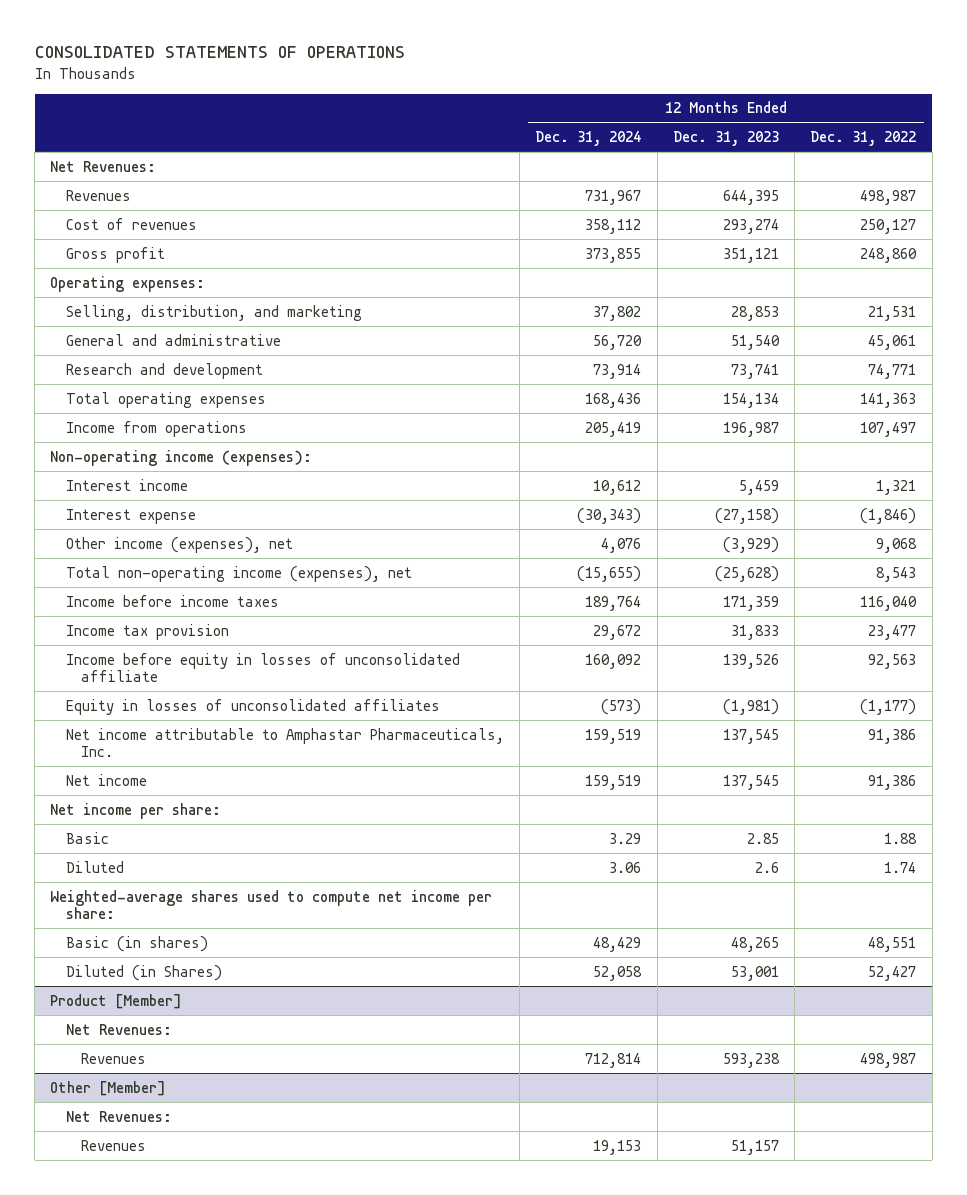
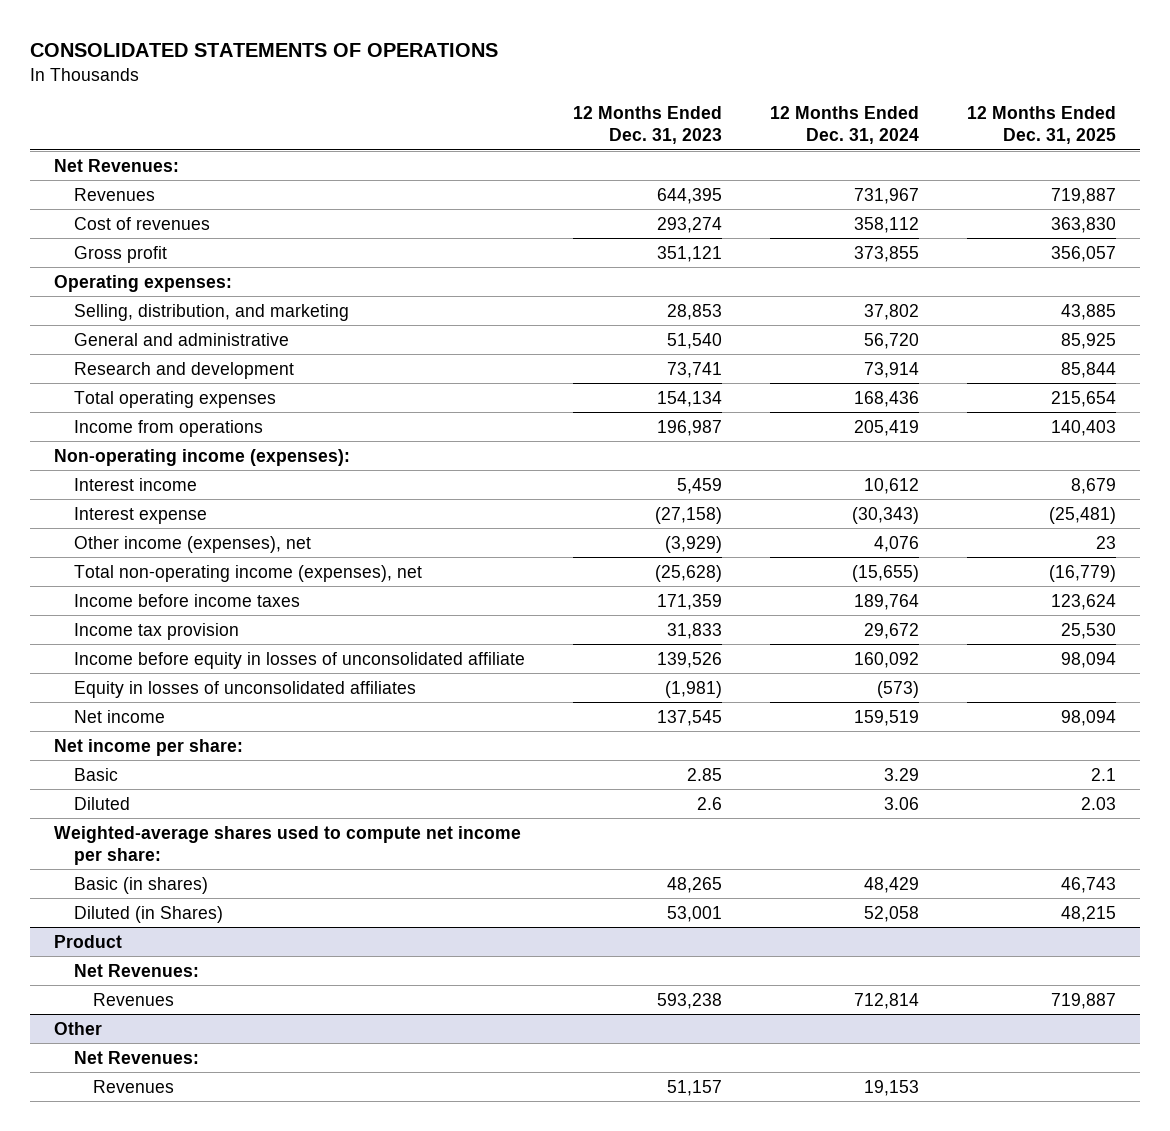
[810,130,917,146] Dec. 31, 2022 -> none
none -> [966,106,1116,145] 12 Months Ended Dec. 31, 2025
[65,727,504,758] Net income attributable to Amphastar Pharmaceuticals, Inc. -> none
[50,993,183,1009] Product [Member] -> [54,934,123,948] Product
[50,1080,167,1096] Other [Member] -> [54,1021,103,1035] Other

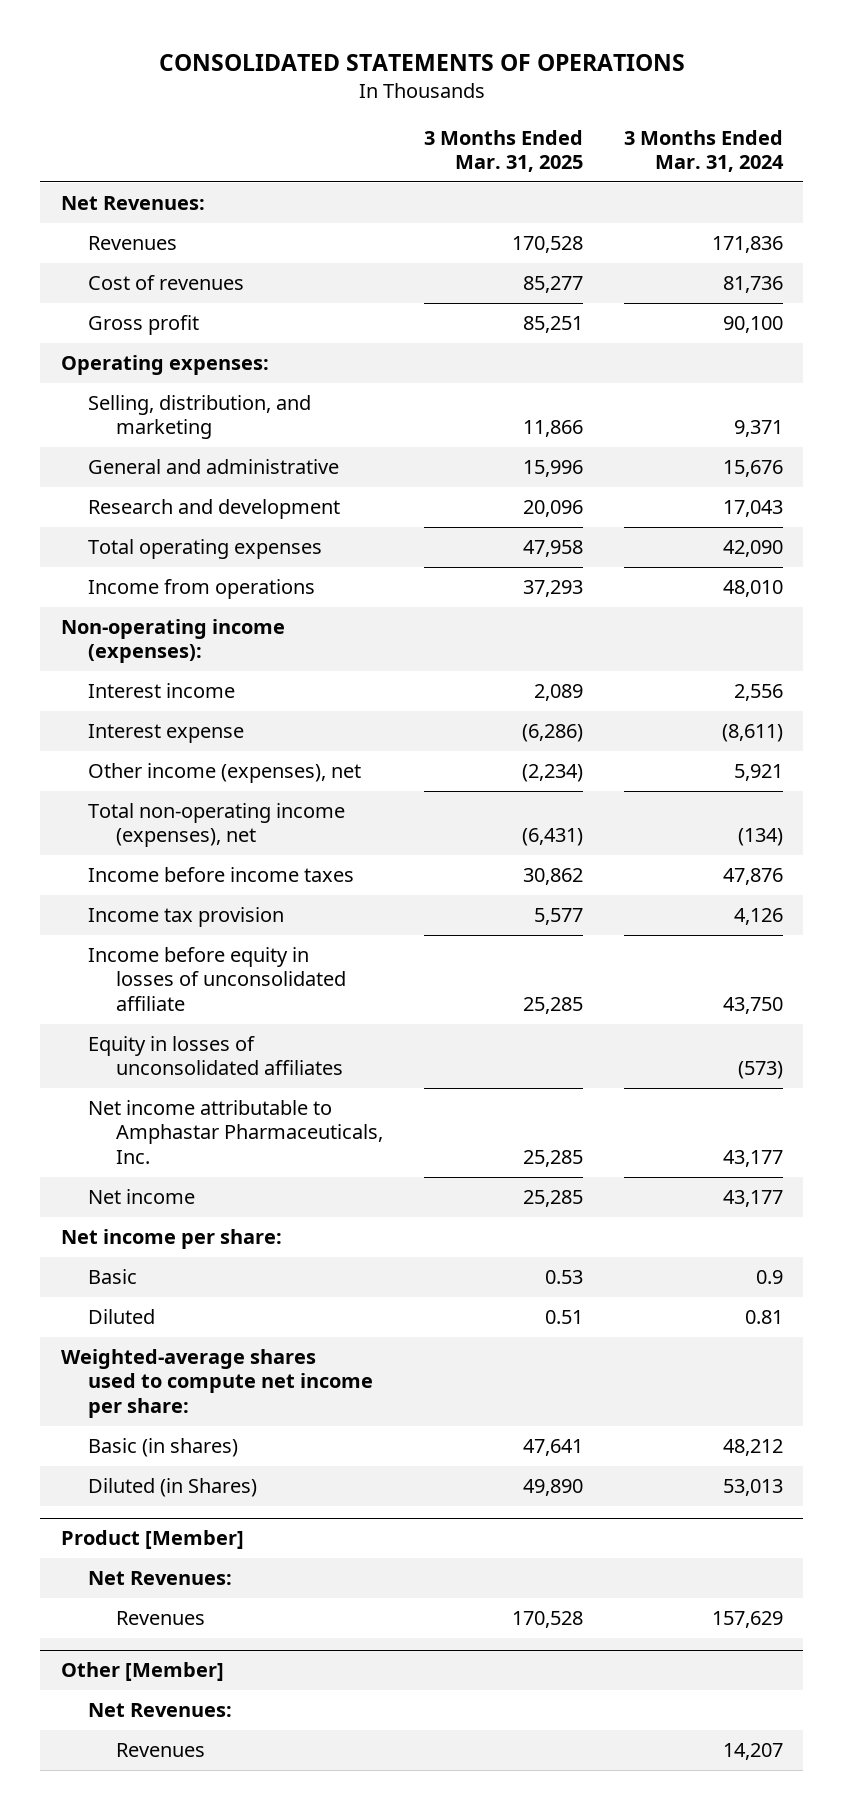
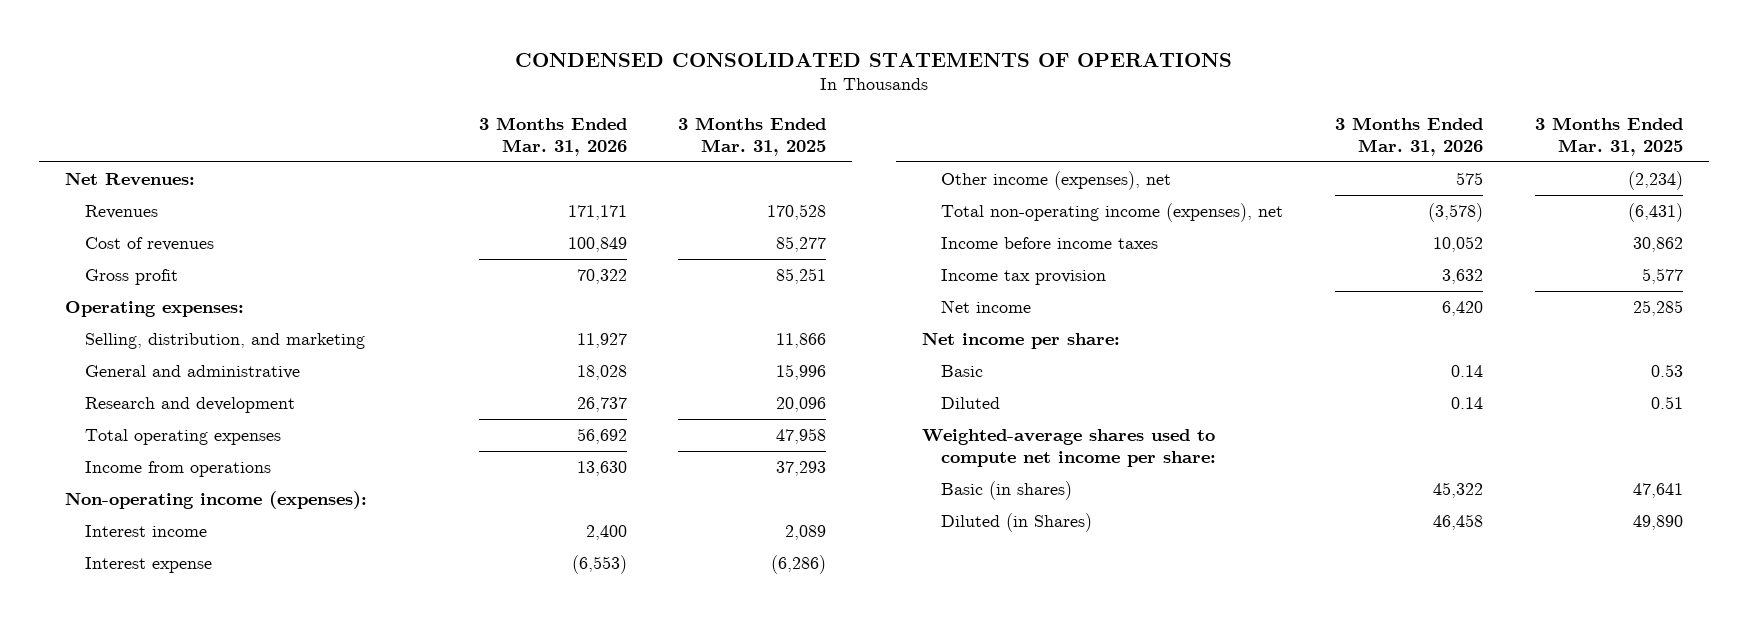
[158,53,685,71] CONSOLIDATED STATEMENTS OF OPERATIONS -> [515,51,1233,67] CONDENSED CONSOLIDATED STATEMENTS OF OPERATIONS
[623,129,784,172] 3 Months Ended Mar. 31, 2024 -> none
none -> [478,116,627,156] 3 Months Ended Mar. 31, 2026
[88,947,346,1011] Income before equity in losses of unconsolidated affiliate -> none
[88,1036,343,1076] Equity in losses of unconsolidated affiliates -> none
[88,1100,383,1164] Net income attributable to Amphastar Pharmaceuticals, Inc. -> none
[60,1530,244,1550] Product [Member] -> none
[88,1571,233,1586] Net Revenues: -> none
[115,1611,205,1626] Revenues -> none
[60,1662,224,1682] Other [Member] -> none
[88,1703,233,1718] Net Revenues: -> none
[115,1743,205,1758] Revenues -> none

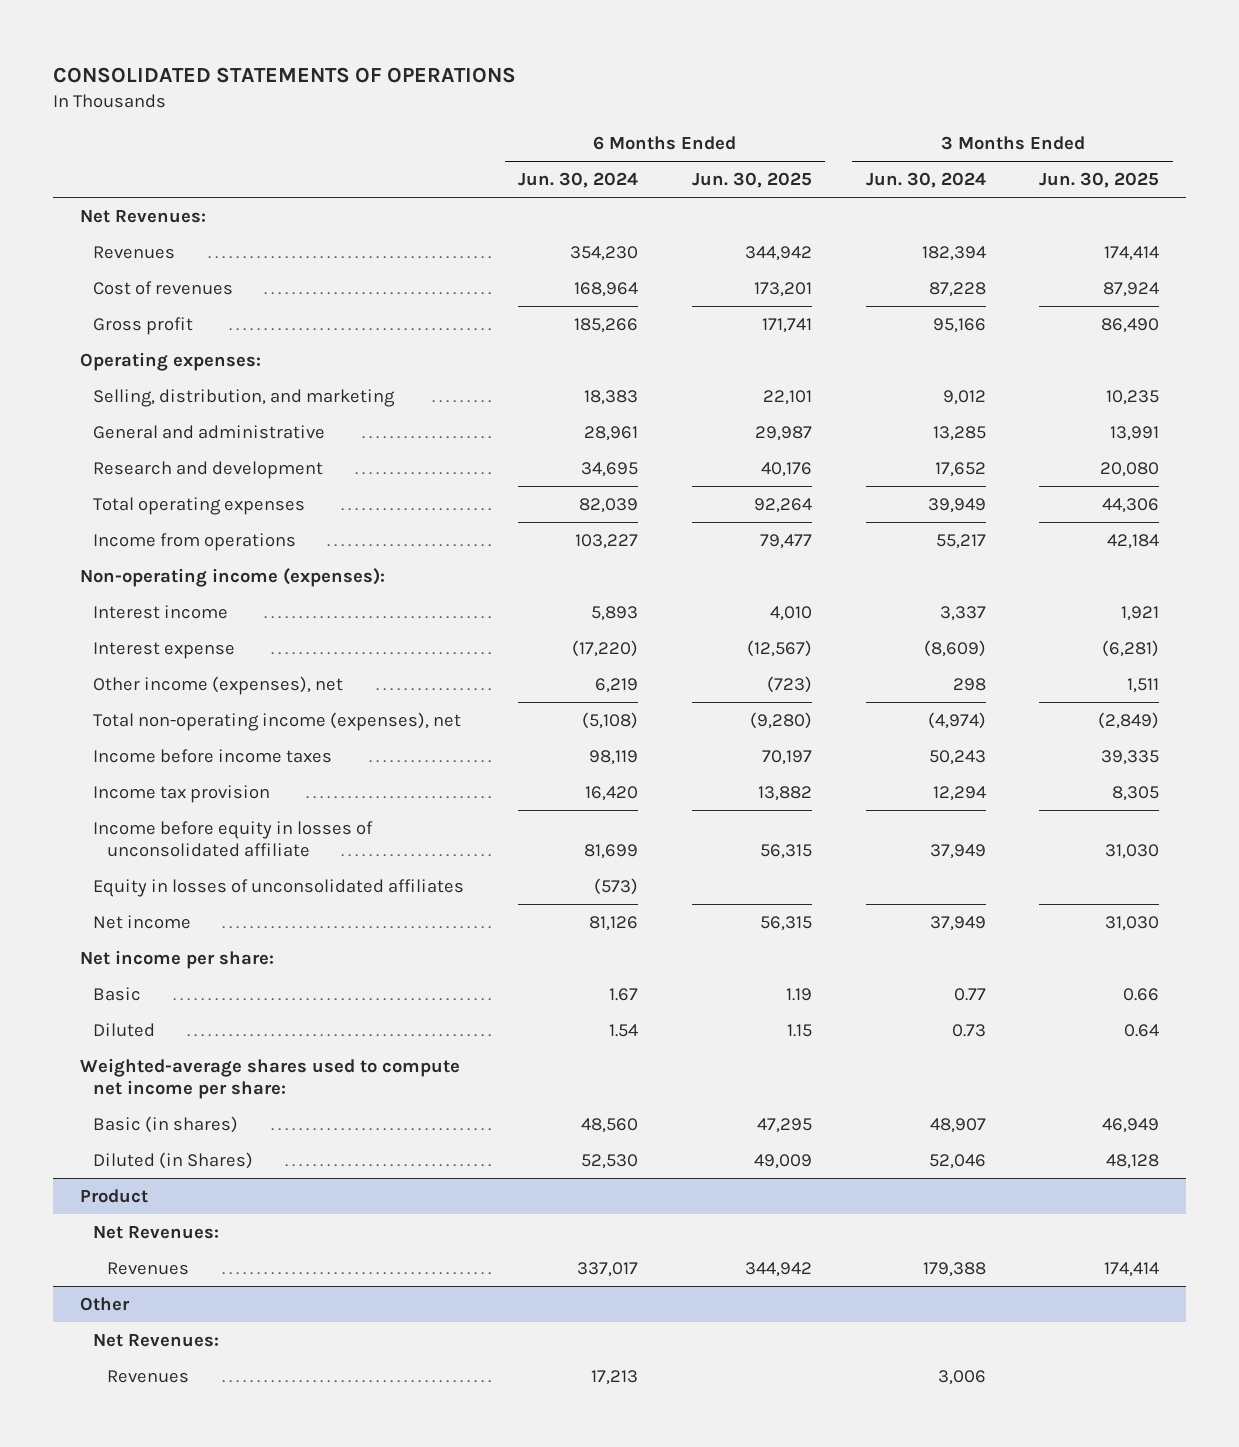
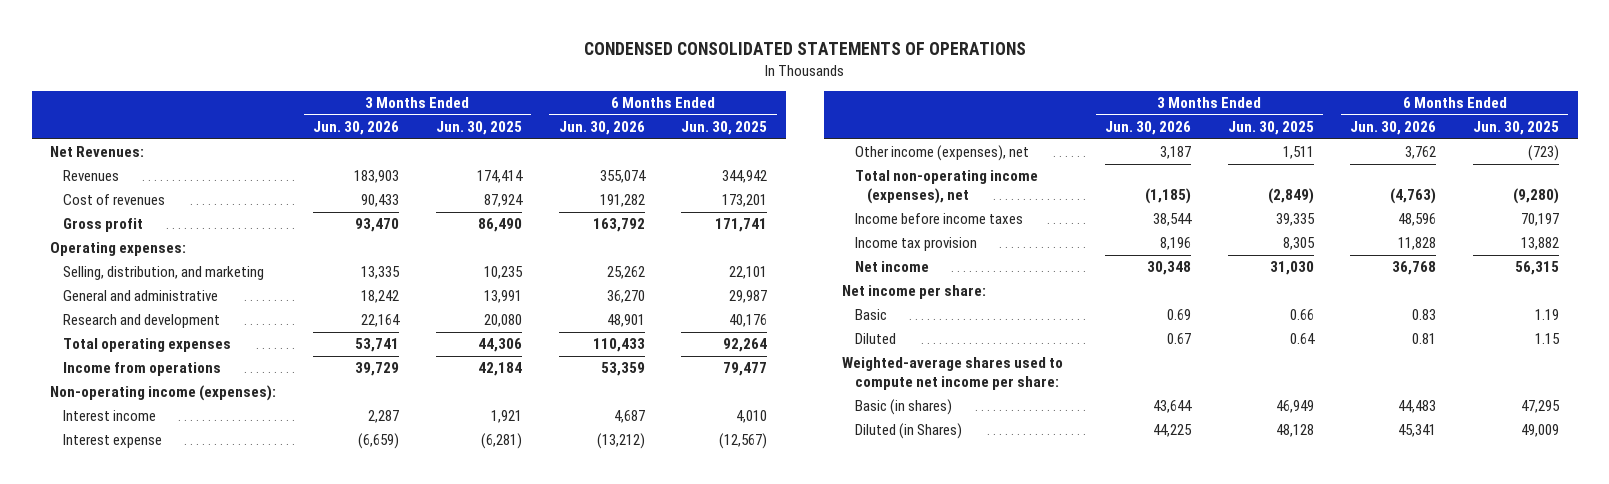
[52,66,516,83] CONSOLIDATED STATEMENTS OF OPERATIONS -> [583,42,1026,56] CONDENSED CONSOLIDATED STATEMENTS OF OPERATIONS
[518,172,639,189] Jun. 30, 2024 -> none
[865,172,986,189] Jun. 30, 2024 -> none
none -> [312,121,399,136] Jun. 30, 2026
none -> [558,121,645,136] Jun. 30, 2026
[93,820,374,858] Income before equity in losses of unconsolidated affiliate -> none
[93,878,465,897] Equity in losses of unconsolidated affiliates -> none
[79,1188,148,1203] Product -> none
[93,1225,220,1239] Net Revenues: -> none
[106,1261,189,1275] Revenues -> none
[79,1296,130,1311] Other -> none
[93,1333,220,1347] Net Revenues: -> none
[106,1369,189,1383] Revenues -> none

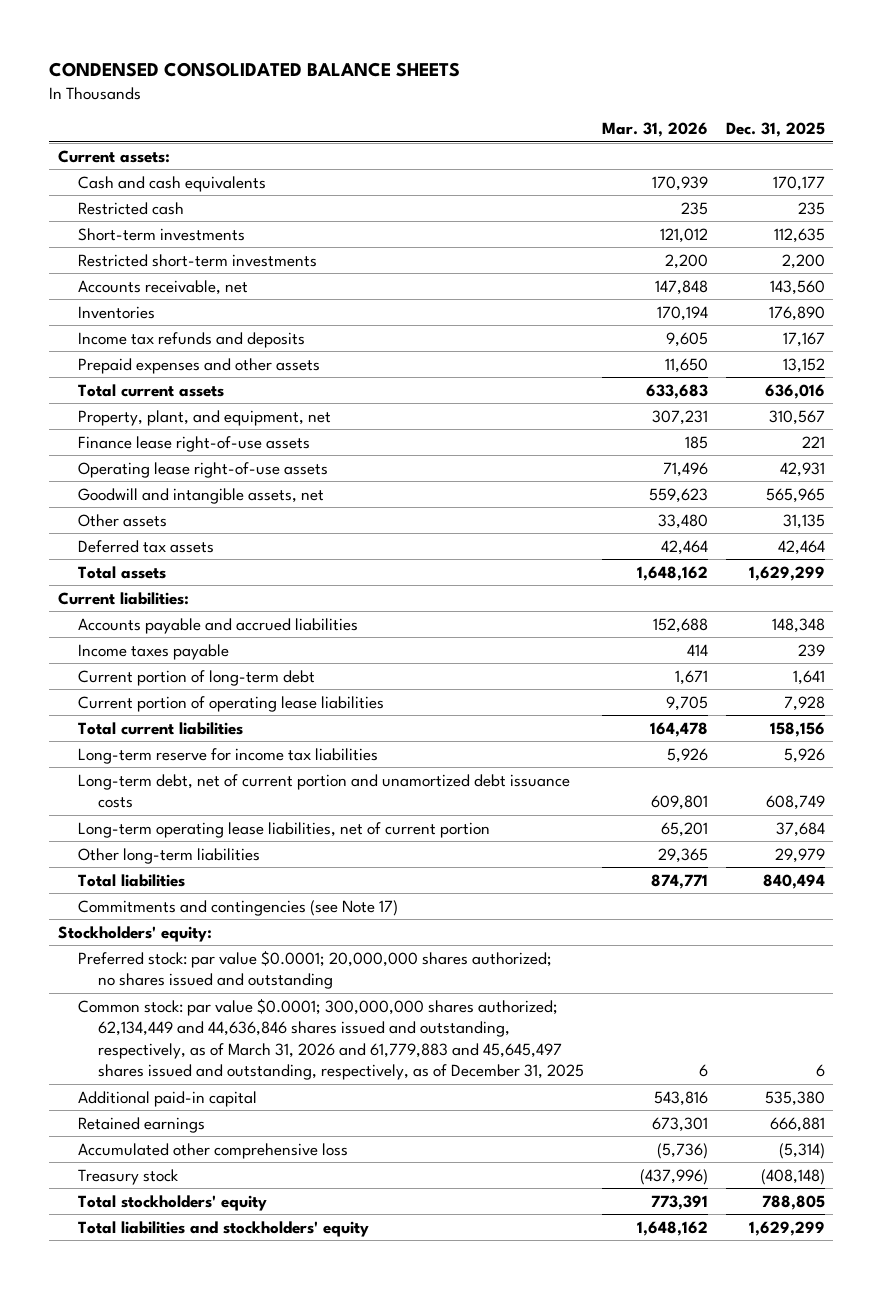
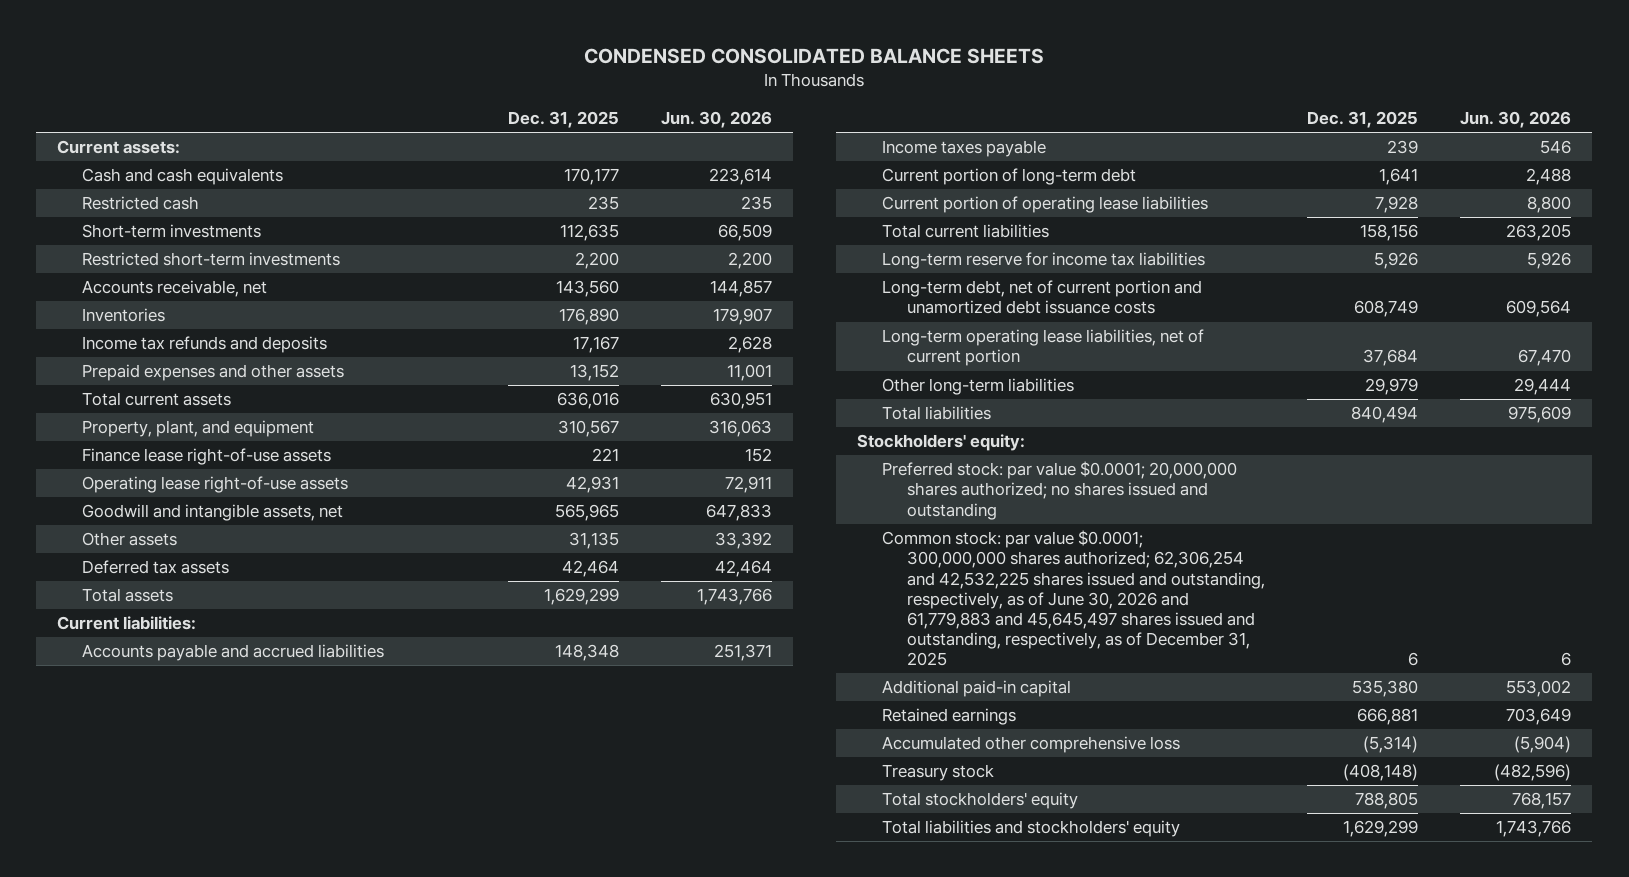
[601,122,708,138] Mar. 31, 2026 -> none
none -> [660,110,772,128] Jun. 30, 2026
[78,409,332,426] Property, plant, and equipment, net -> [82,420,315,438] Property, plant, and equipment
[78,899,399,916] Commitments and contingencies (see Note 17) -> none
[78,997,585,1081] Common stock: par value $0.0001; 300,000,000 shares authorized; 62,134,449 and 44,636,846 shares issued and outstanding, respectively, as of March 31, 2026 and 61,779,883 and 45,645,497 shares issued and outstanding, respectively, as of December 31, 2025 -> [881,530,1265,666] Common stock: par value $0.0001; 300,000,000 shares authorized; 62,306,254 and 42,532,225 shares issued and outstanding, respectively, as of June 30, 2026 and 61,779,883 and 45,645,497 shares issued and outstanding, respectively, as of December 31, 2025

